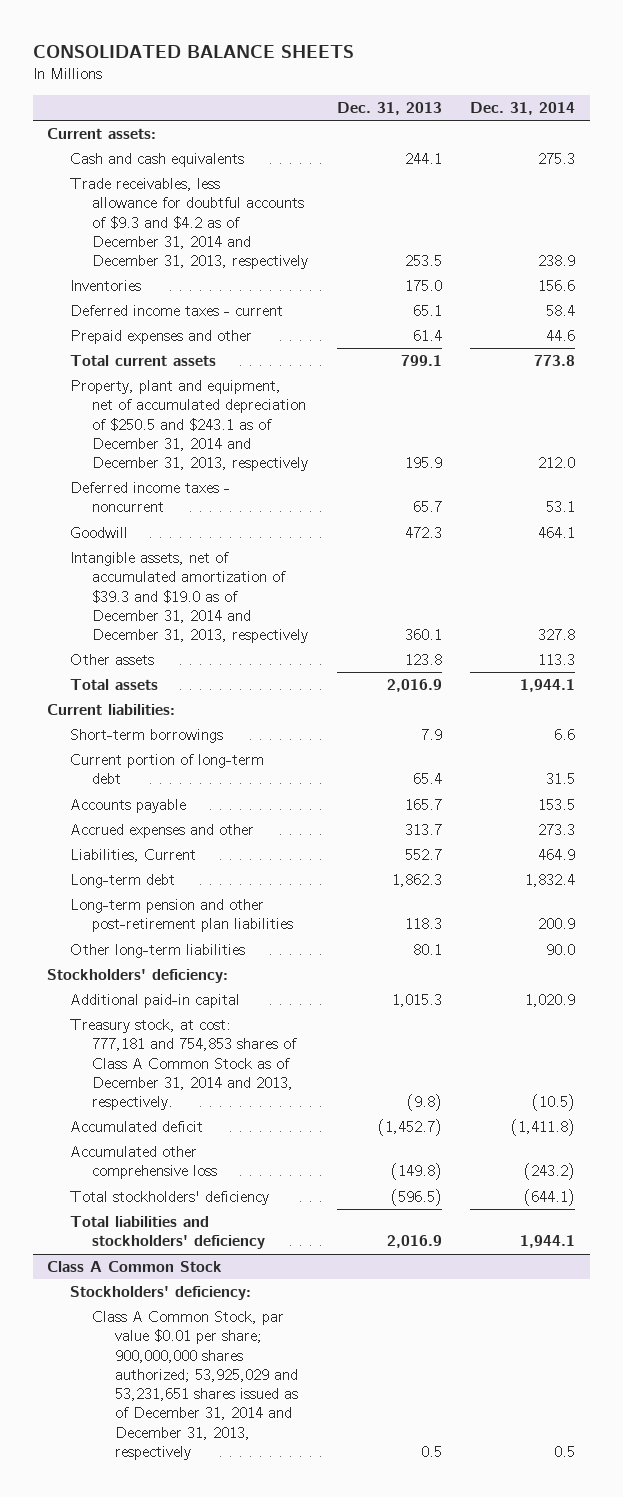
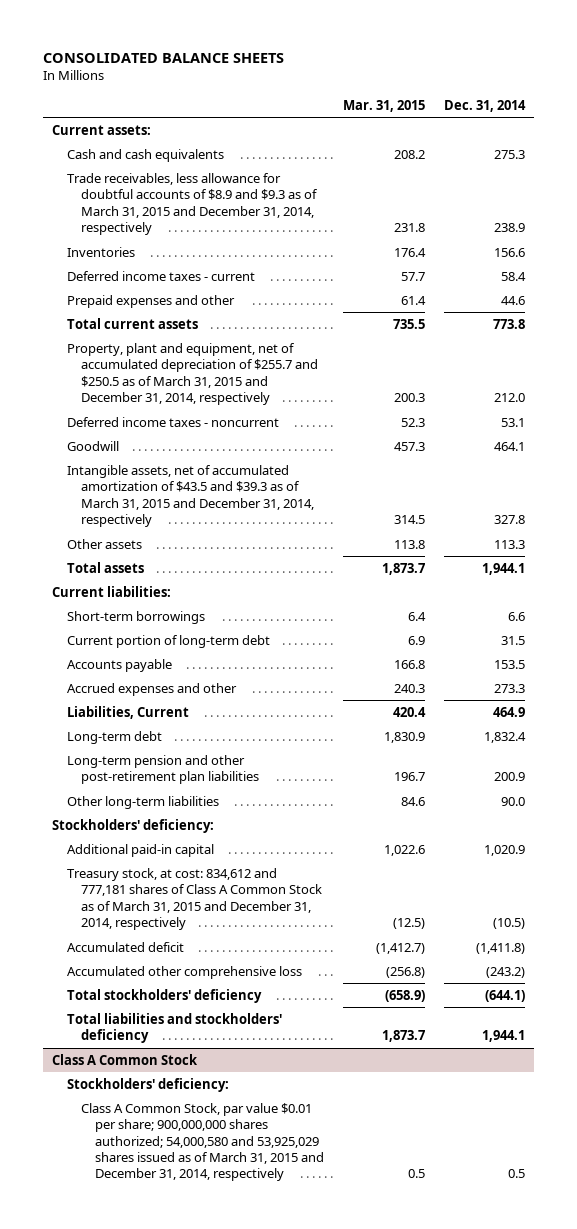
[336,102,442,116] Dec. 31, 2013 -> none
none -> [342,99,425,112] Mar. 31, 2015
[69,178,309,270] Trade receivables, less allowance for doubtful accounts of $9.3 and $4.2 as of December 31, 2014 and December 31, 2013, respectively -> [66,172,318,236] Trade receivables, less allowance for doubtful accounts of $8.9 and $9.3 as of March 31, 2015 and December 31, 2014, respectively
[69,380,309,472] Property, plant and equipment, net of accumulated depreciation of $250.5 and $243.1 as of December 31, 2014 and December 31, 2013, respectively -> [66,342,318,406] Property, plant and equipment, net of accumulated depreciation of $255.7 and $250.5 as of March 31, 2015 and December 31, 2014, respectively
[69,552,309,644] Intangible assets, net of accumulated amortization of $39.3 and $19.0 as of December 31, 2014 and December 31, 2013, respectively -> [66,464,314,528] Intangible assets, net of accumulated amortization of $43.5 and $39.3 as of March 31, 2015 and December 31, 2014, respectively
[69,1019,298,1111] Treasury stock, at cost: 777,181 and 754,853 shares of Class A Common Stock as of December 31, 2014 and 2013, respectively. -> [66,867,322,931] Treasury stock, at cost: 834,612 and 777,181 shares of Class A Common Stock as of March 31, 2015 and December 31, 2014, respectively
[92,1311,298,1460] Class A Common Stock, par value $0.01 per share; 900,000,000 shares authorized; 53,925,029 and 53,231,651 shares issued as of December 31, 2014 and December 31, 2013, respectively -> [80,1102,325,1182] Class A Common Stock, par value $0.01 per share; 900,000,000 shares authorized; 54,000,580 and 53,925,029 shares issued as of March 31, 2015 and December 31, 2014, respectively

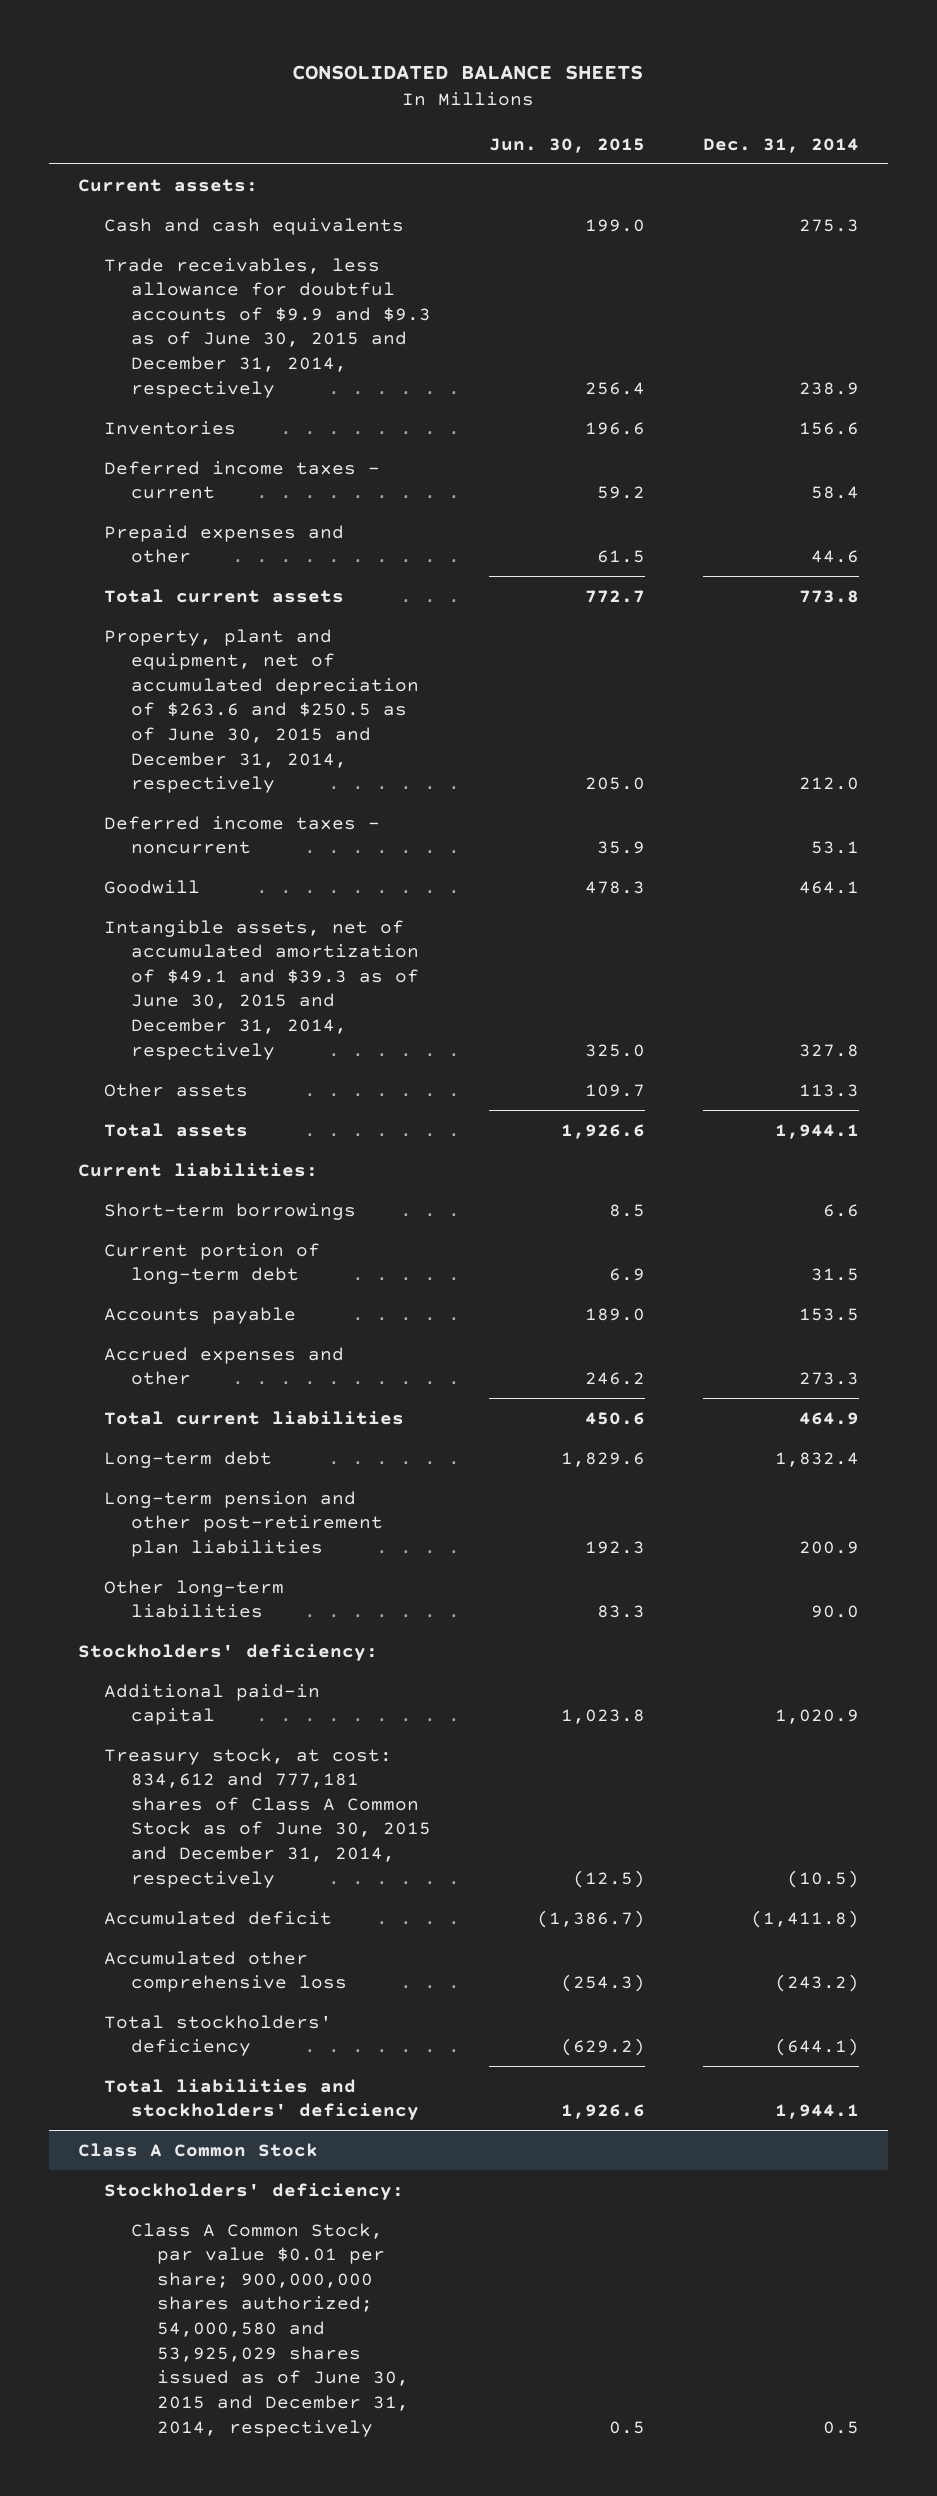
[342,99,425,112] Mar. 31, 2015 -> none
none -> [488,137,645,153] Jun. 30, 2015
[66,172,318,236] Trade receivables, less allowance for doubtful accounts of $8.9 and $9.3 as of March 31, 2015 and December 31, 2014, respectively -> [104,257,431,398] Trade receivables, less allowance for doubtful accounts of $9.9 and $9.3 as of June 30, 2015 and December 31, 2014, respectively
[66,342,318,406] Property, plant and equipment, net of accumulated depreciation of $255.7 and $250.5 as of March 31, 2015 and December 31, 2014, respectively -> [104,628,419,794] Property, plant and equipment, net of accumulated depreciation of $263.6 and $250.5 as of June 30, 2015 and December 31, 2014, respectively
[66,464,314,528] Intangible assets, net of accumulated amortization of $43.5 and $39.3 as of March 31, 2015 and December 31, 2014, respectively -> [104,919,419,1060] Intangible assets, net of accumulated amortization of $49.1 and $39.3 as of June 30, 2015 and December 31, 2014, respectively
[66,705,189,719] Liabilities, Current -> [104,1410,405,1425] Total current liabilities
[66,867,322,931] Treasury stock, at cost: 834,612 and 777,181 shares of Class A Common Stock as of March 31, 2015 and December 31, 2014, respectively -> [104,1747,431,1888] Treasury stock, at cost: 834,612 and 777,181 shares of Class A Common Stock as of June 30, 2015 and December 31, 2014, respectively
[80,1102,325,1182] Class A Common Stock, par value $0.01 per share; 900,000,000 shares authorized; 54,000,580 and 53,925,029 shares issued as of March 31, 2015 and December 31, 2014, respectively -> [130,2222,410,2437] Class A Common Stock, par value $0.01 per share; 900,000,000 shares authorized; 54,000,580 and 53,925,029 shares issued as of June 30, 2015 and December 31, 2014, respectively

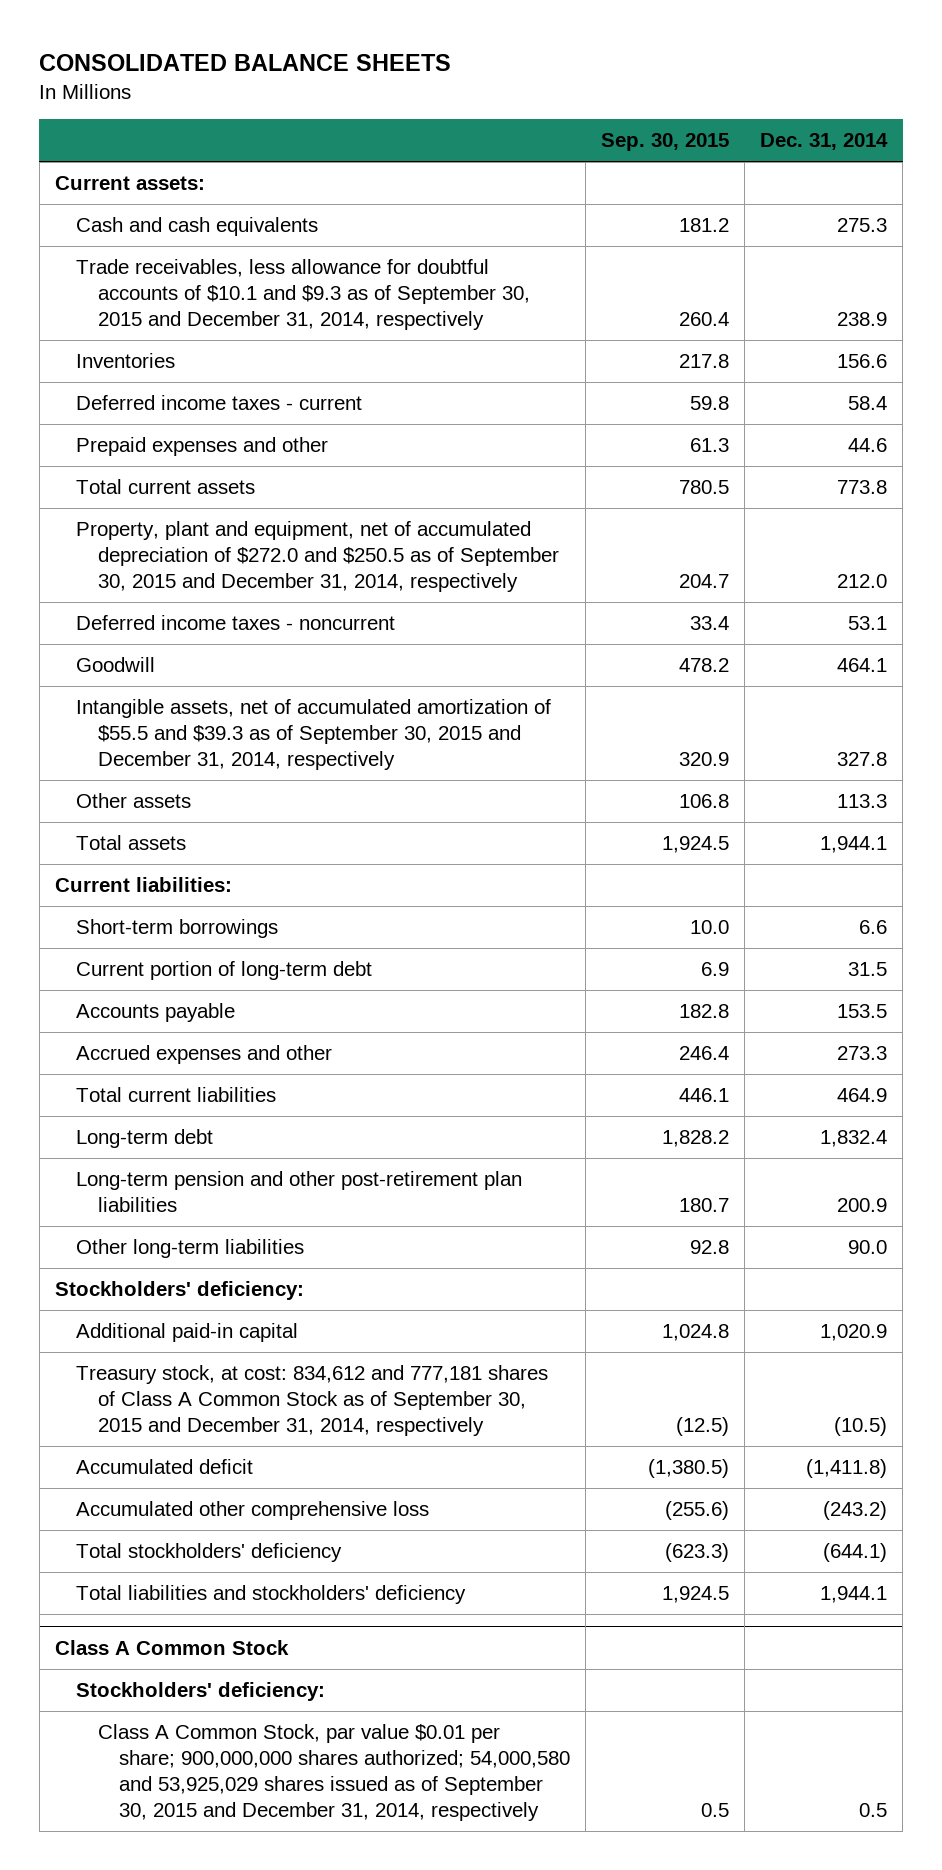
[488,137,645,153] Jun. 30, 2015 -> none
none -> [601,133,730,152] Sep. 30, 2015
[104,257,431,398] Trade receivables, less allowance for doubtful accounts of $9.9 and $9.3 as of June 30, 2015 and December 31, 2014, respectively -> [76,259,530,330] Trade receivables, less allowance for doubtful accounts of $10.1 and $9.3 as of September 30, 2015 and December 31, 2014, respectively
[104,628,419,794] Property, plant and equipment, net of accumulated depreciation of $263.6 and $250.5 as of June 30, 2015 and December 31, 2014, respectively -> [76,521,559,592] Property, plant and equipment, net of accumulated depreciation of $272.0 and $250.5 as of September 30, 2015 and December 31, 2014, respectively
[104,919,419,1060] Intangible assets, net of accumulated amortization of $49.1 and $39.3 as of June 30, 2015 and December 31, 2014, respectively -> [76,699,552,770] Intangible assets, net of accumulated amortization of $55.5 and $39.3 as of September 30, 2015 and December 31, 2014, respectively
[104,1747,431,1888] Treasury stock, at cost: 834,612 and 777,181 shares of Class A Common Stock as of June 30, 2015 and December 31, 2014, respectively -> [76,1365,549,1436] Treasury stock, at cost: 834,612 and 777,181 shares of Class A Common Stock as of September 30, 2015 and December 31, 2014, respectively
[130,2222,410,2437] Class A Common Stock, par value $0.01 per share; 900,000,000 shares authorized; 54,000,580 and 53,925,029 shares issued as of June 30, 2015 and December 31, 2014, respectively -> [97,1724,571,1821] Class A Common Stock, par value $0.01 per share; 900,000,000 shares authorized; 54,000,580 and 53,925,029 shares issued as of September 30, 2015 and December 31, 2014, respectively

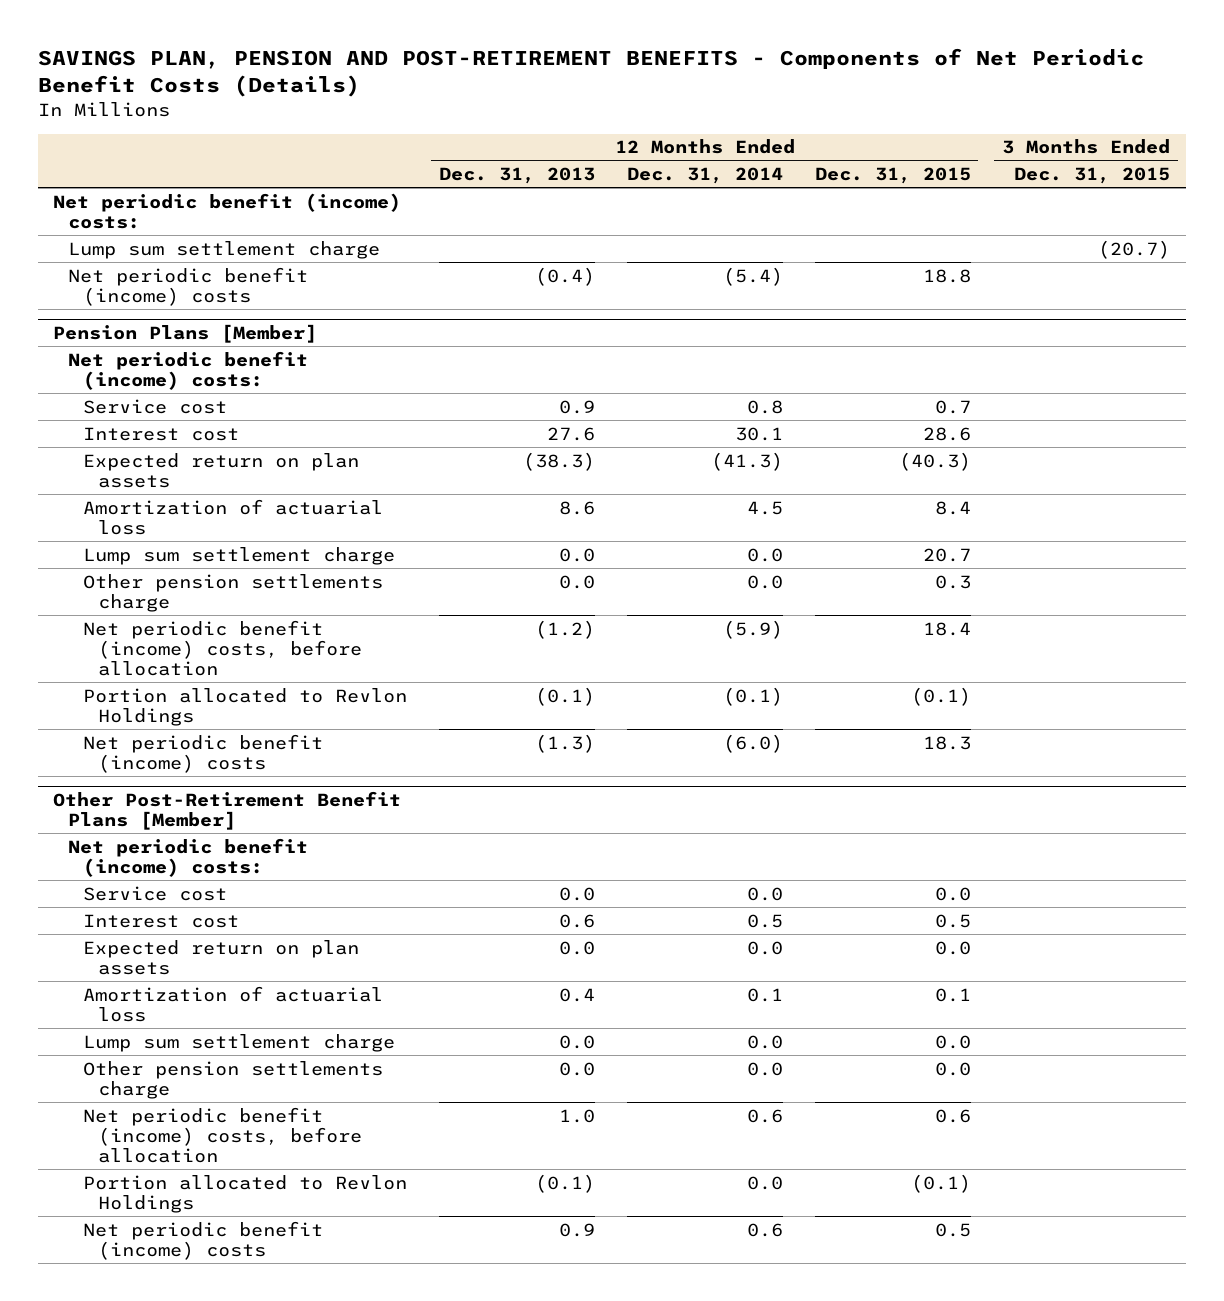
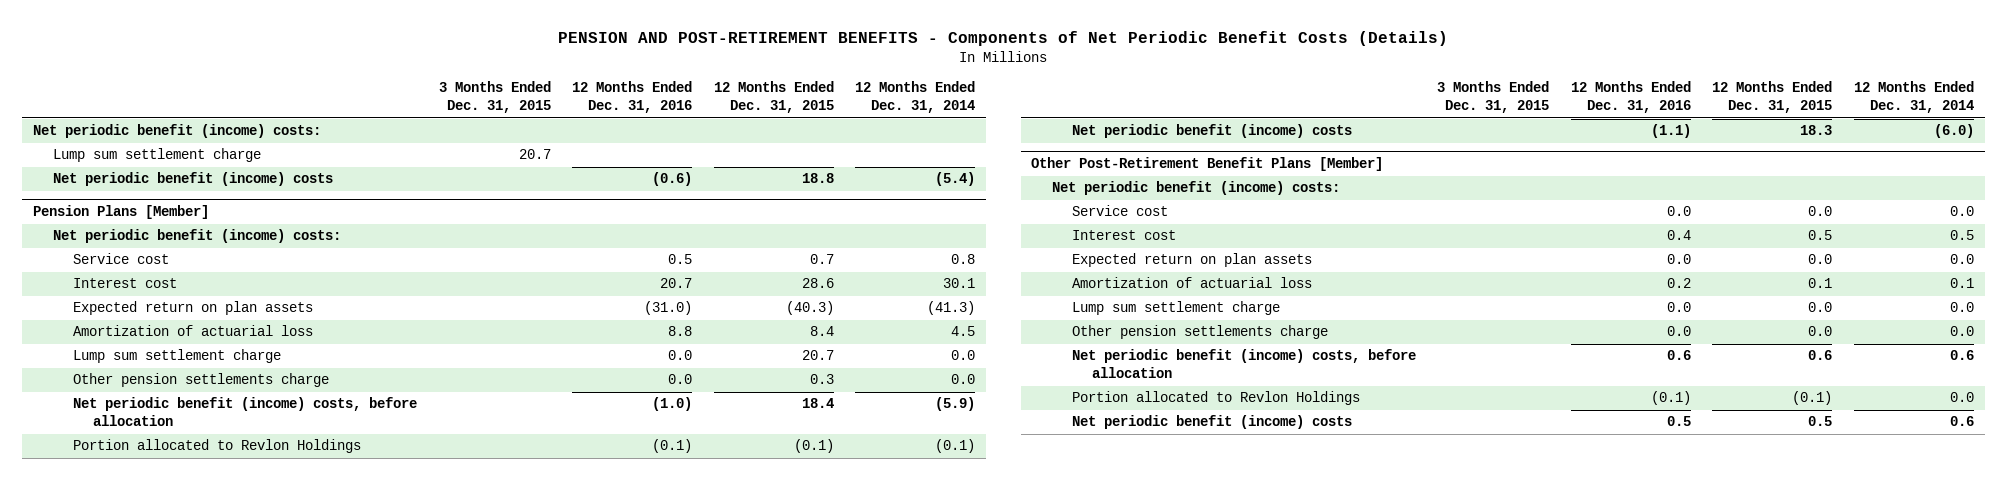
[37,47,1144,98] SAVINGS PLAN, PENSION AND POST-RETIREMENT BENEFITS - Components of Net Periodic Benefit Costs (Details) -> [558,31,1449,47] PENSION AND POST-RETIREMENT BENEFITS - Components of Net Periodic Benefit Costs (Details)
[439,166,596,184] Dec. 31, 2013 -> none
none -> [572,81,693,114] 12 Months Ended Dec. 31, 2016
[1098,239,1171,259] (20.7) -> [518,149,551,160] 20.7

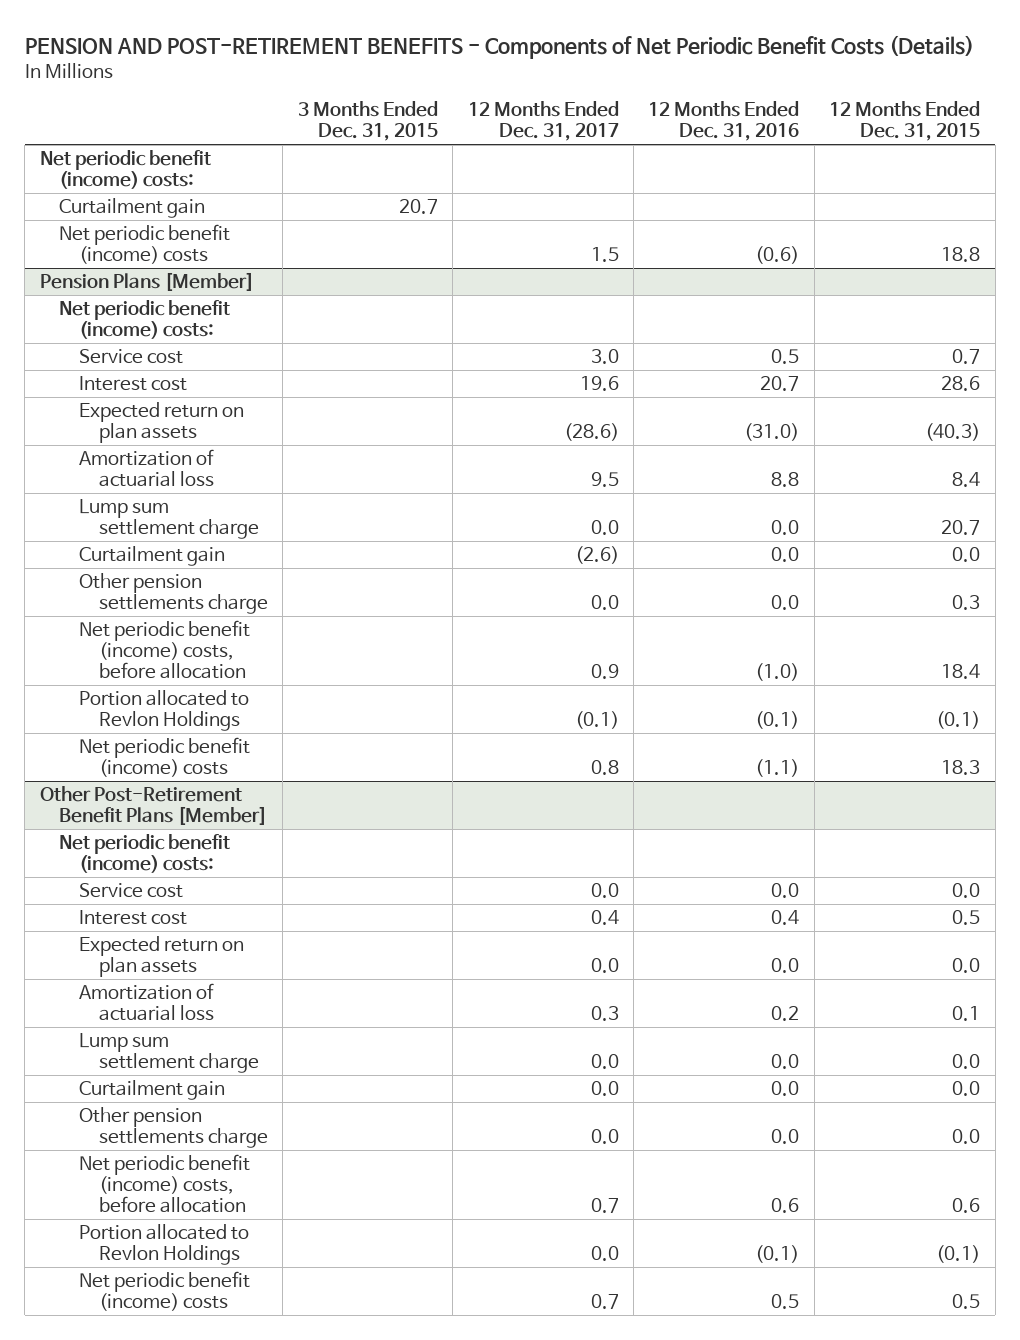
[855,81,976,114] 12 Months Ended Dec. 31, 2014 -> none
none -> [467,101,619,142] 12 Months Ended Dec. 31, 2017
[52,148,261,163] Lump sum settlement charge -> [59,198,206,219] Curtailment gain
none -> [78,546,225,567] Curtailment gain
none -> [78,1080,225,1101] Curtailment gain

